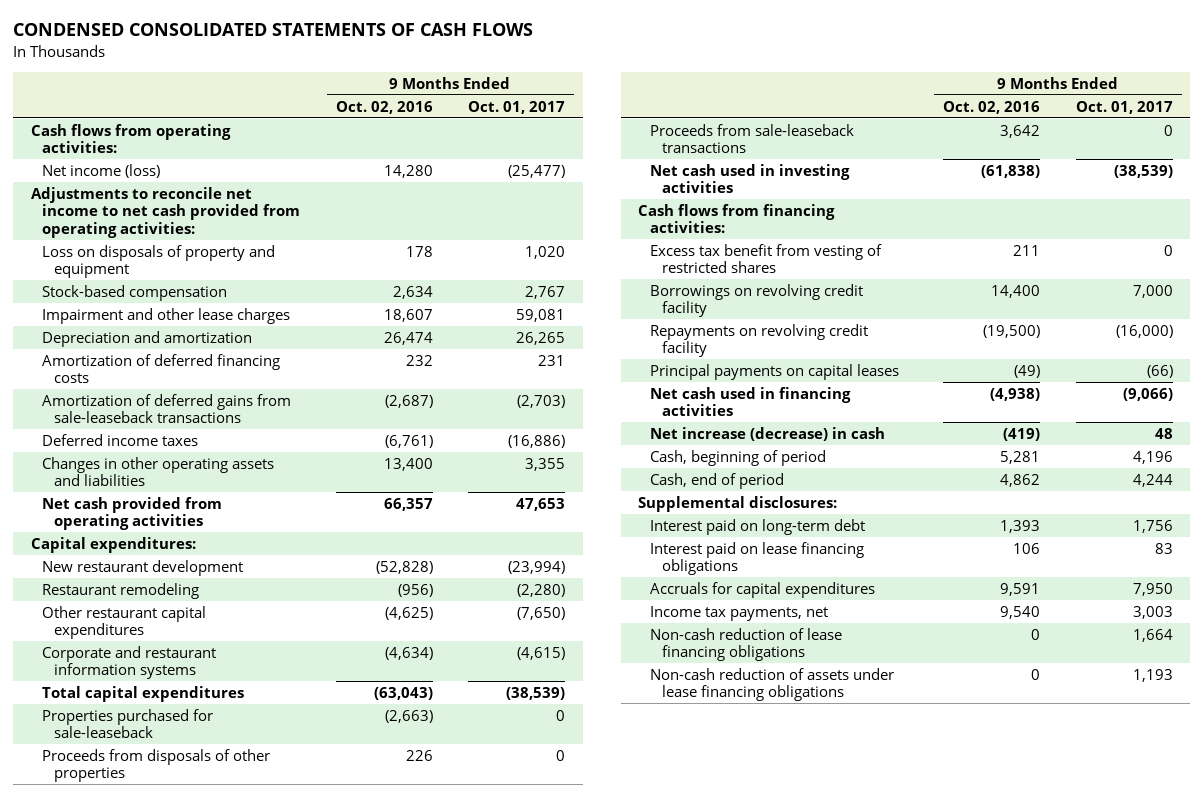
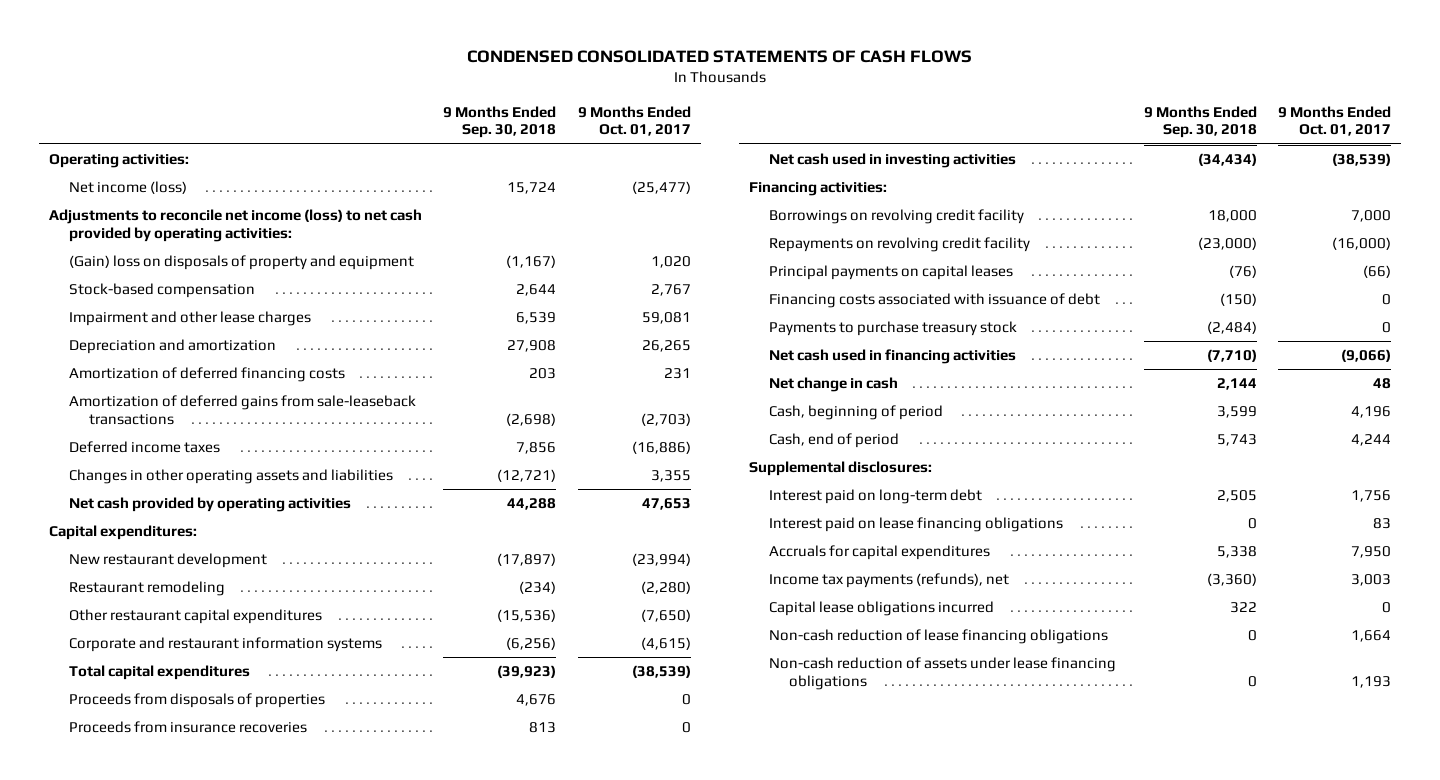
[335,100,433,114] Oct. 02, 2016 -> none
none -> [443,105,557,139] 9 Months Ended Sep. 30, 2018
[30,123,231,154] Cash flows from operating activities: -> [49,154,190,169] Operating activities:
[30,186,301,238] Adjustments to reconcile net income to net cash provided from operating activities: -> [49,209,423,242] Adjustments to reconcile net income (loss) to net cash provided by operating activities:
[42,244,276,279] Loss on disposals of property and equipment -> [69,255,415,271] (Gain) loss on disposals of property and equipment
[42,496,223,531] Net cash provided from operating activities -> [69,497,352,513] Net cash provided by operating activities
[42,708,214,739] Properties purchased for sale-leaseback -> none
[649,123,854,154] Proceeds from sale-leaseback transactions -> none
[42,748,271,783] Proceeds from disposals of other properties -> [69,693,326,709] Proceeds from disposals of properties
none -> [69,721,308,734] Proceeds from insurance recoveries
[649,243,882,274] Excess tax benefit from vesting of restricted shares -> none
[638,203,836,234] Cash flows from financing activities: -> [749,182,888,197] Financing activities:
none -> [769,293,1101,309] Financing costs associated with issuance of debt
none -> [769,321,1018,337] Payments to purchase treasury stock
[649,426,885,441] Net increase (decrease) in cash -> [769,377,899,393] Net change in cash
[649,605,828,621] Income tax payments, net -> [769,573,1010,589] Income tax payments (refunds), net
none -> [769,601,995,617] Capital lease obligations incurred

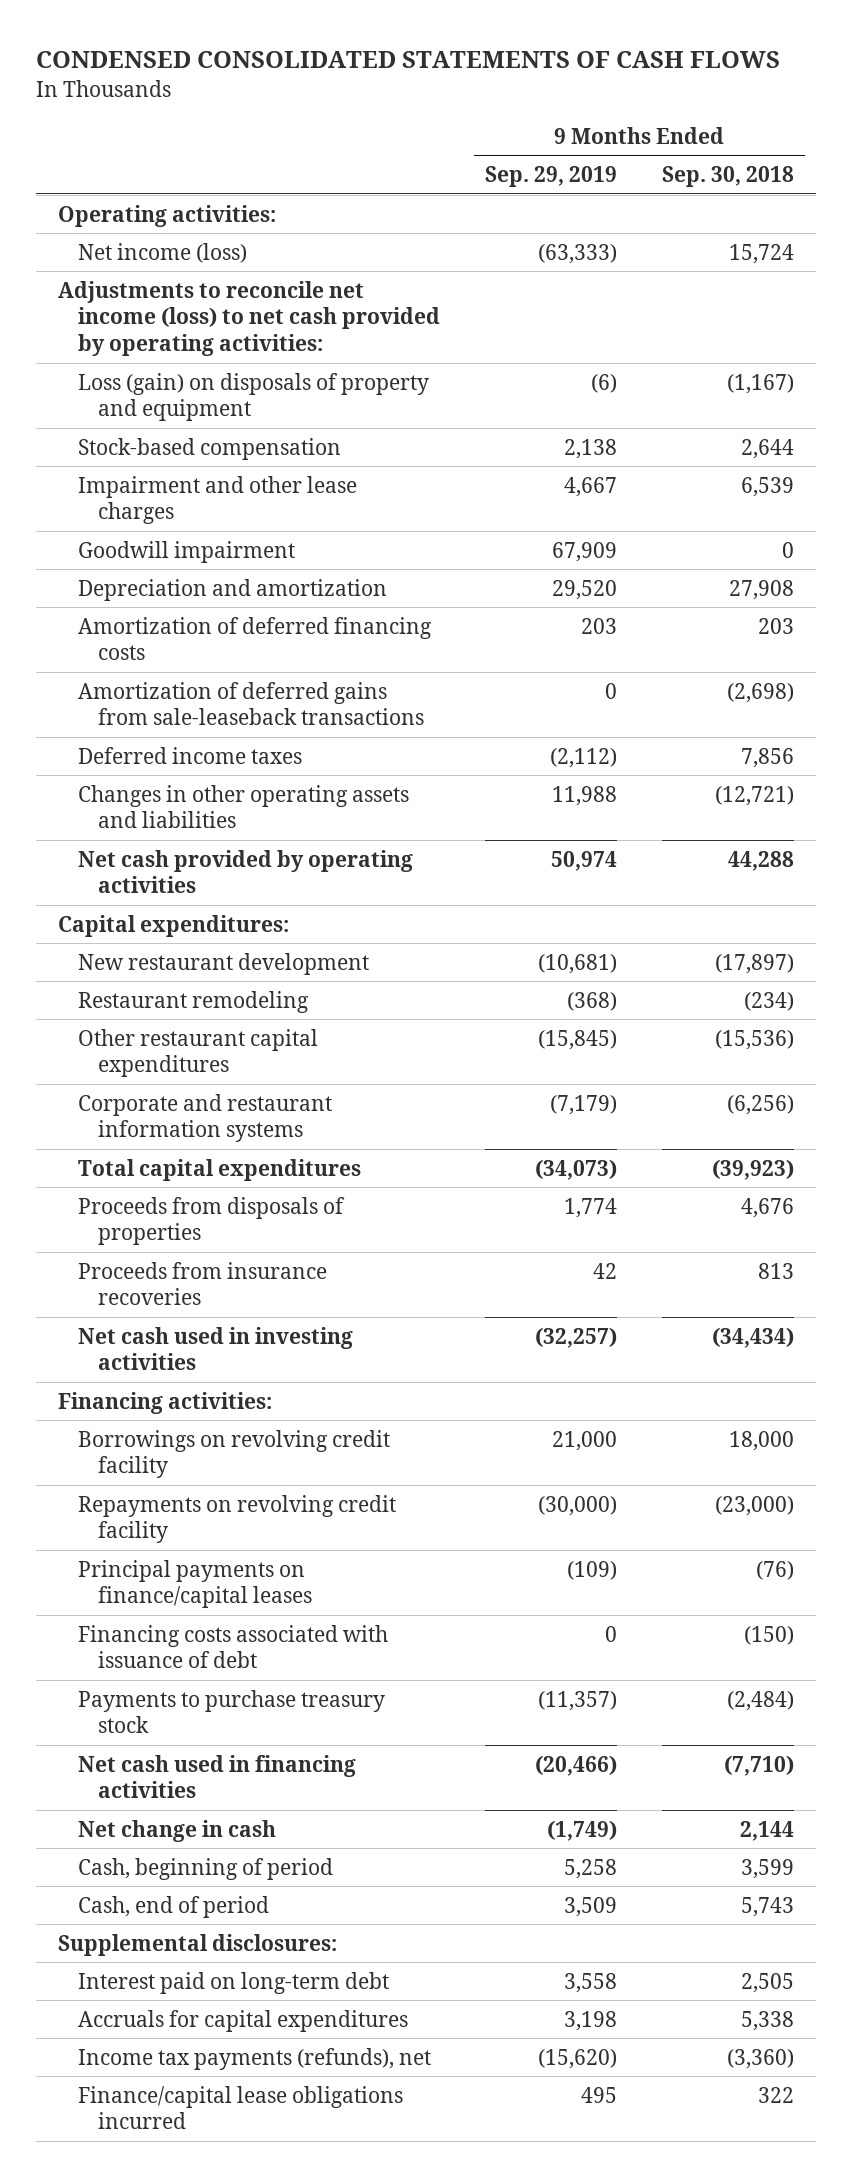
[577,105,691,137] 9 Months Ended Oct. 01, 2017 -> none
none -> [484,166,617,188] Sep. 29, 2019
[69,255,415,271] (Gain) loss on disposals of property and equipment -> [78,372,430,422] Loss (gain) on disposals of property and equipment
none -> [78,540,296,563] Goodwill impairment
[769,265,1014,281] Principal payments on capital leases -> [78,1559,312,1609] Principal payments on finance/capital leases
[769,517,1064,533] Interest paid on lease financing obligations -> none
[769,629,1109,645] Non-cash reduction of lease financing obligations -> none
[769,657,1117,690] Non-cash reduction of assets under lease financing obligations -> none
[769,601,995,617] Capital lease obligations incurred -> [78,2085,404,2130] Finance/capital lease obligations incurred

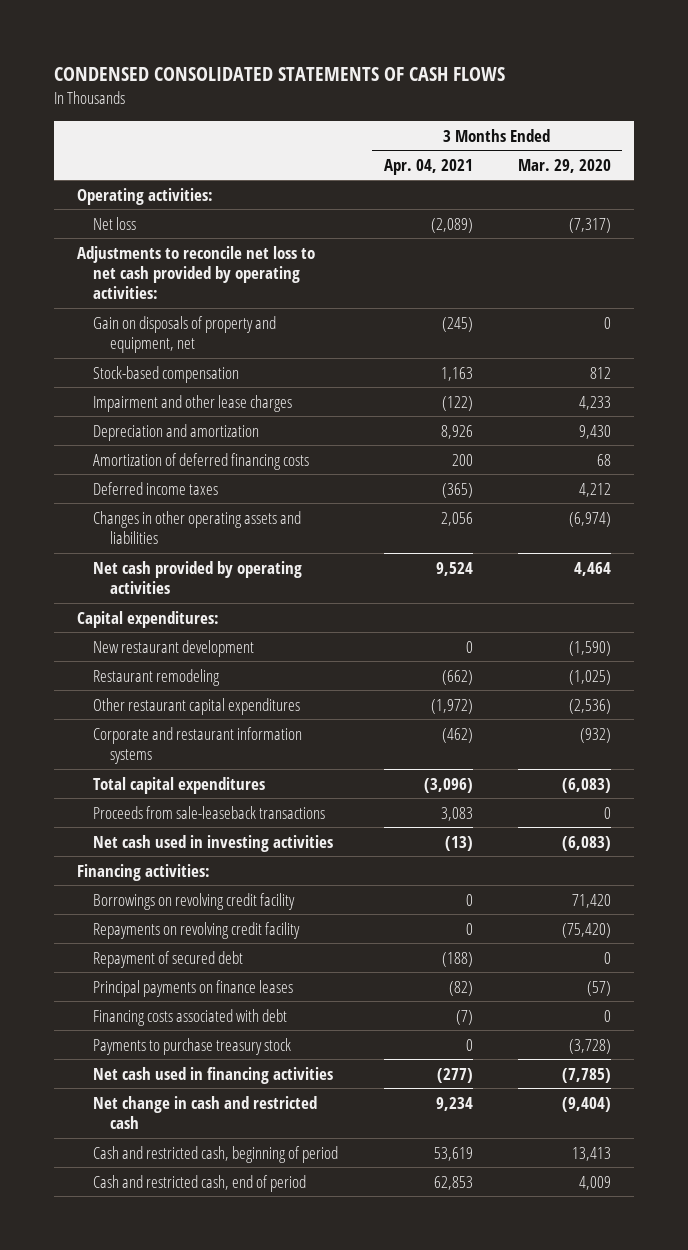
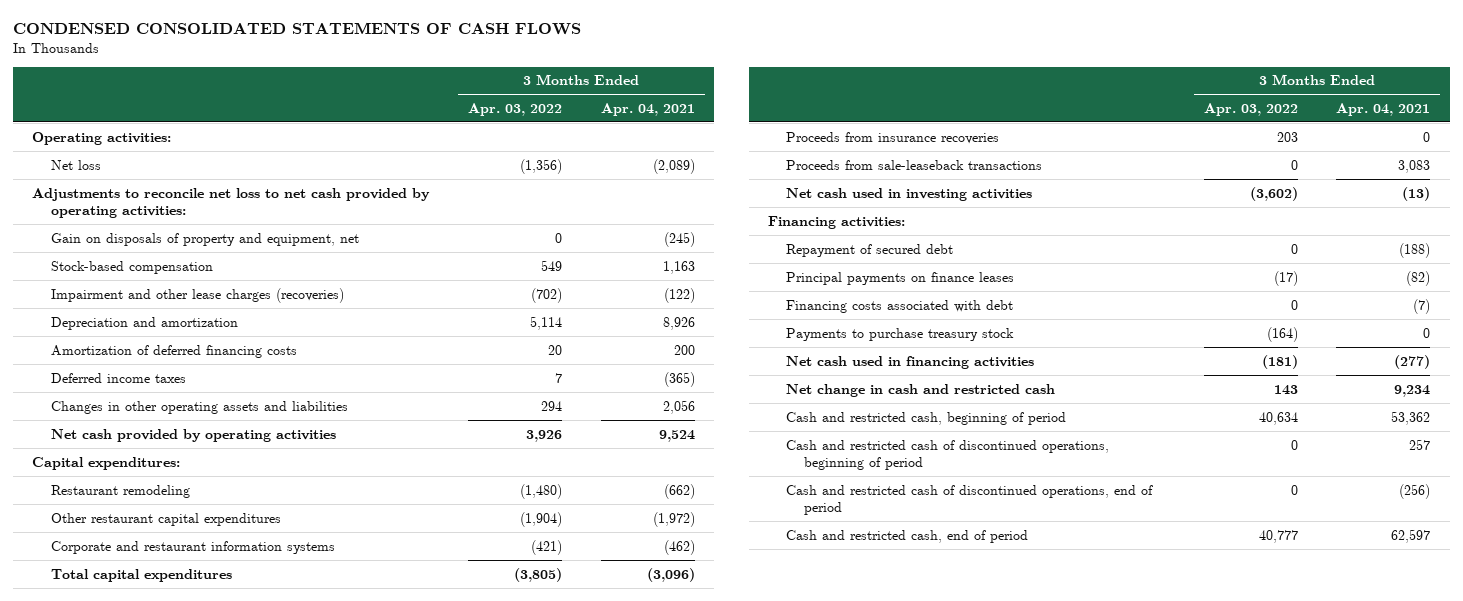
[518,158,612,173] Mar. 29, 2020 -> none
none -> [468,102,563,116] Apr. 03, 2022
[93,394,293,412] Impairment and other lease charges -> [50,287,344,303] Impairment and other lease charges (recoveries)
[93,639,255,657] New restaurant development -> none
none -> [786,131,1000,144] Proceeds from insurance recoveries
[93,892,296,910] Borrowings on revolving credit facility -> none
[93,921,301,939] Repayments on revolving credit facility -> none
[433,1146,473,1161] 53,619 -> [1391,410,1431,425] 53,362
none -> [786,439,1110,470] Cash and restricted cash of discontinued operations, beginning of period
none -> [786,484,1154,515] Cash and restricted cash of discontinued operations, end of period
[433,1175,473,1190] 62,853 -> [1391,528,1431,543] 62,597

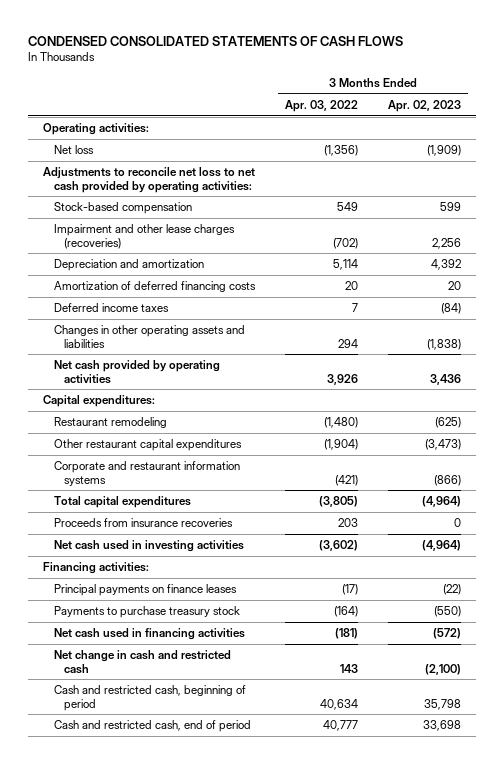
[600,102,695,116] Apr. 04, 2021 -> none
none -> [387,99,461,112] Apr. 02, 2023
[50,232,359,246] Gain on disposals of property and equipment, net -> none
[786,159,1043,170] Proceeds from sale-leaseback transactions -> none
[786,243,954,257] Repayment of secured debt -> none
[786,299,1014,313] Financing costs associated with debt -> none
[786,439,1110,470] Cash and restricted cash of discontinued operations, beginning of period -> none
[786,484,1154,515] Cash and restricted cash of discontinued operations, end of period -> none

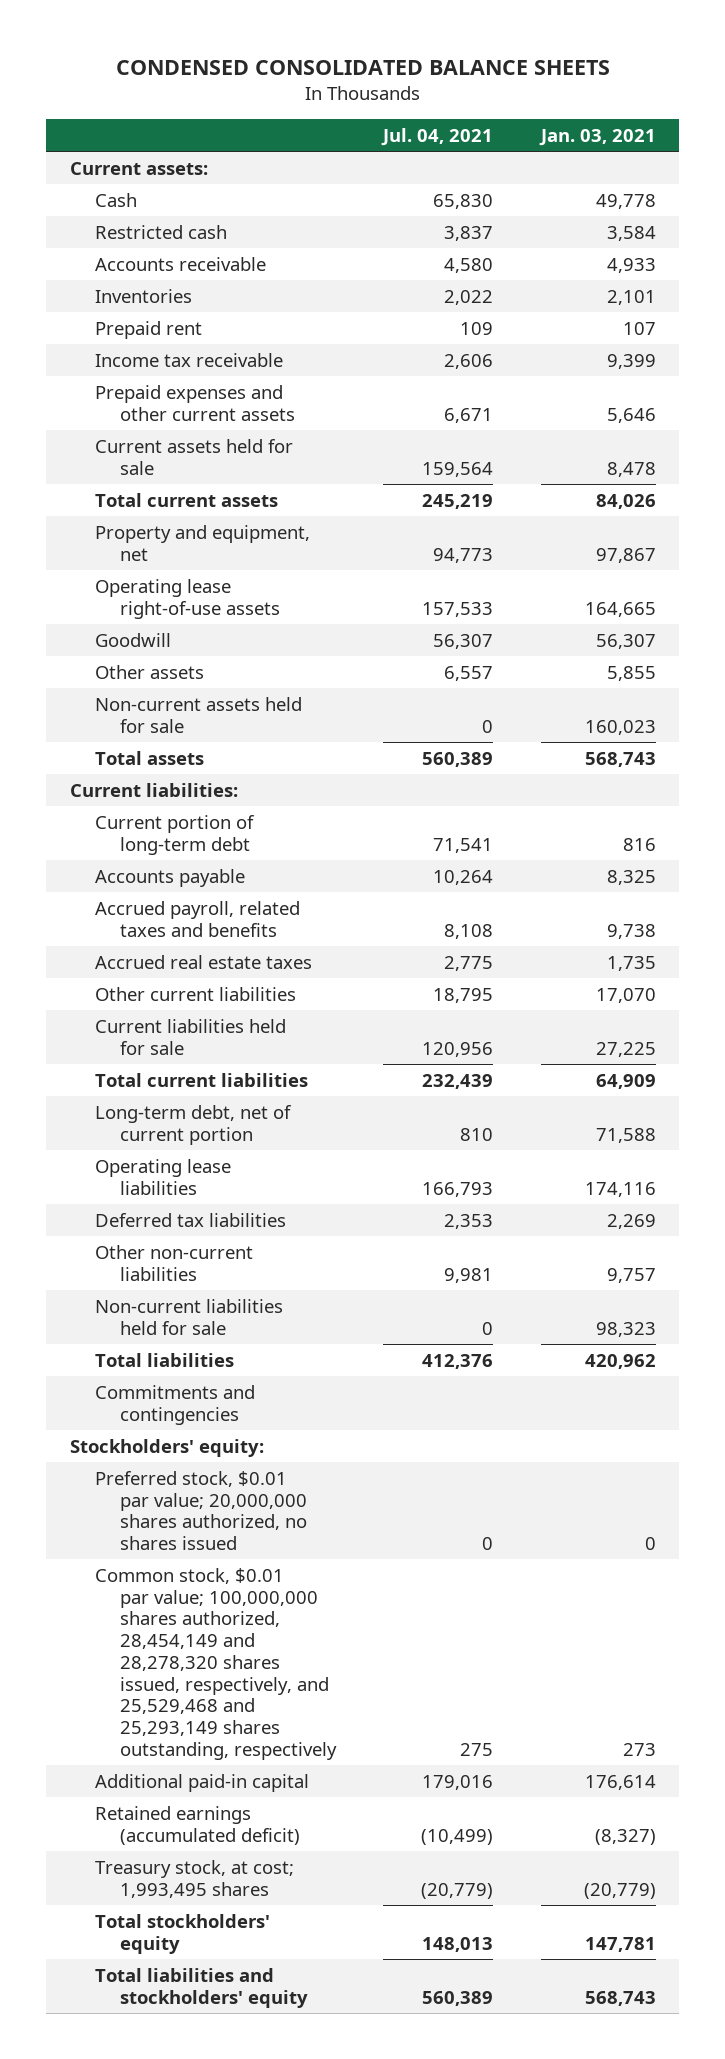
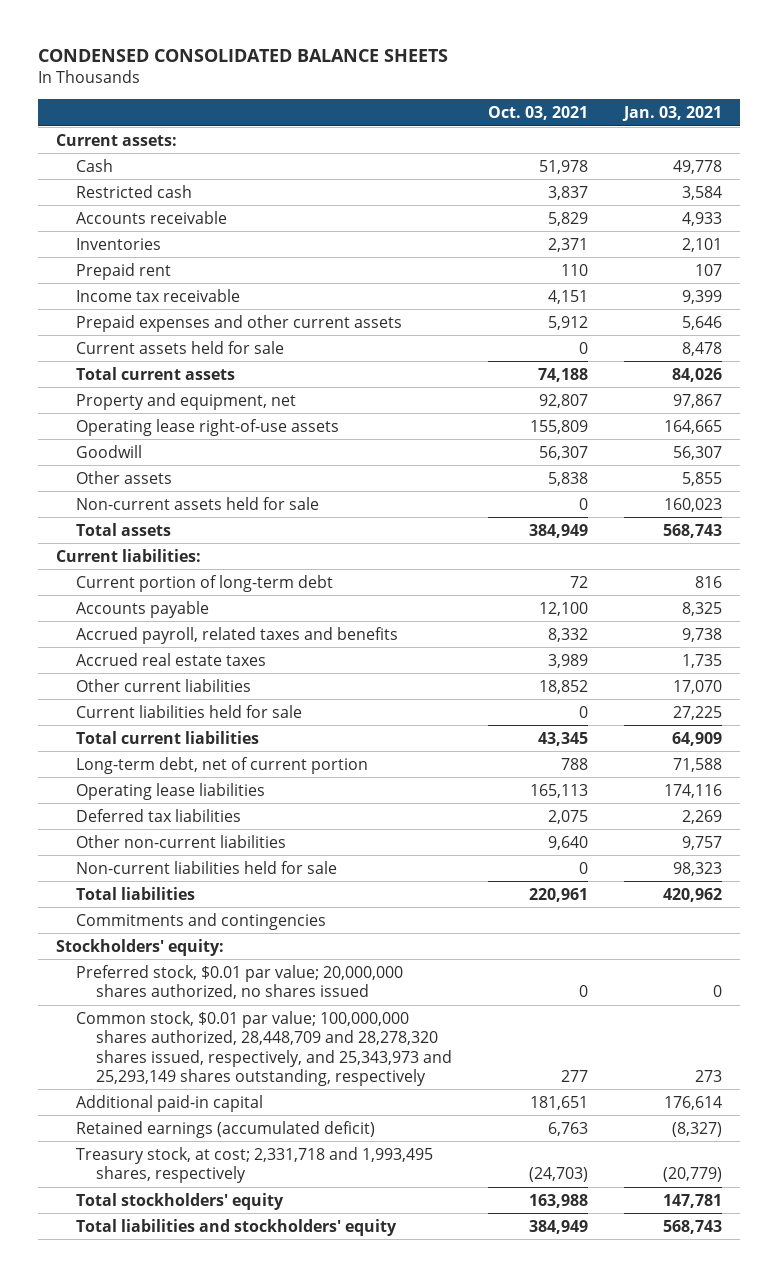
[381,127,494,146] Jul. 04, 2021 -> none
none -> [488,106,589,121] Oct. 03, 2021
[94,1567,337,1760] Common stock, $0.01 par value; 100,000,000 shares authorized, 28,454,149 and 28,278,320 shares issued, respectively, and 25,529,468 and 25,293,149 shares outstanding, respectively -> [75,1010,453,1086] Common stock, $0.01 par value; 100,000,000 shares authorized, 28,448,709 and 28,278,320 shares issued, respectively, and 25,343,973 and 25,293,149 shares outstanding, respectively
[94,1859,294,1898] Treasury stock, at cost; 1,993,495 shares -> [75,1146,433,1184] Treasury stock, at cost; 2,331,718 and 1,993,495 shares, respectively

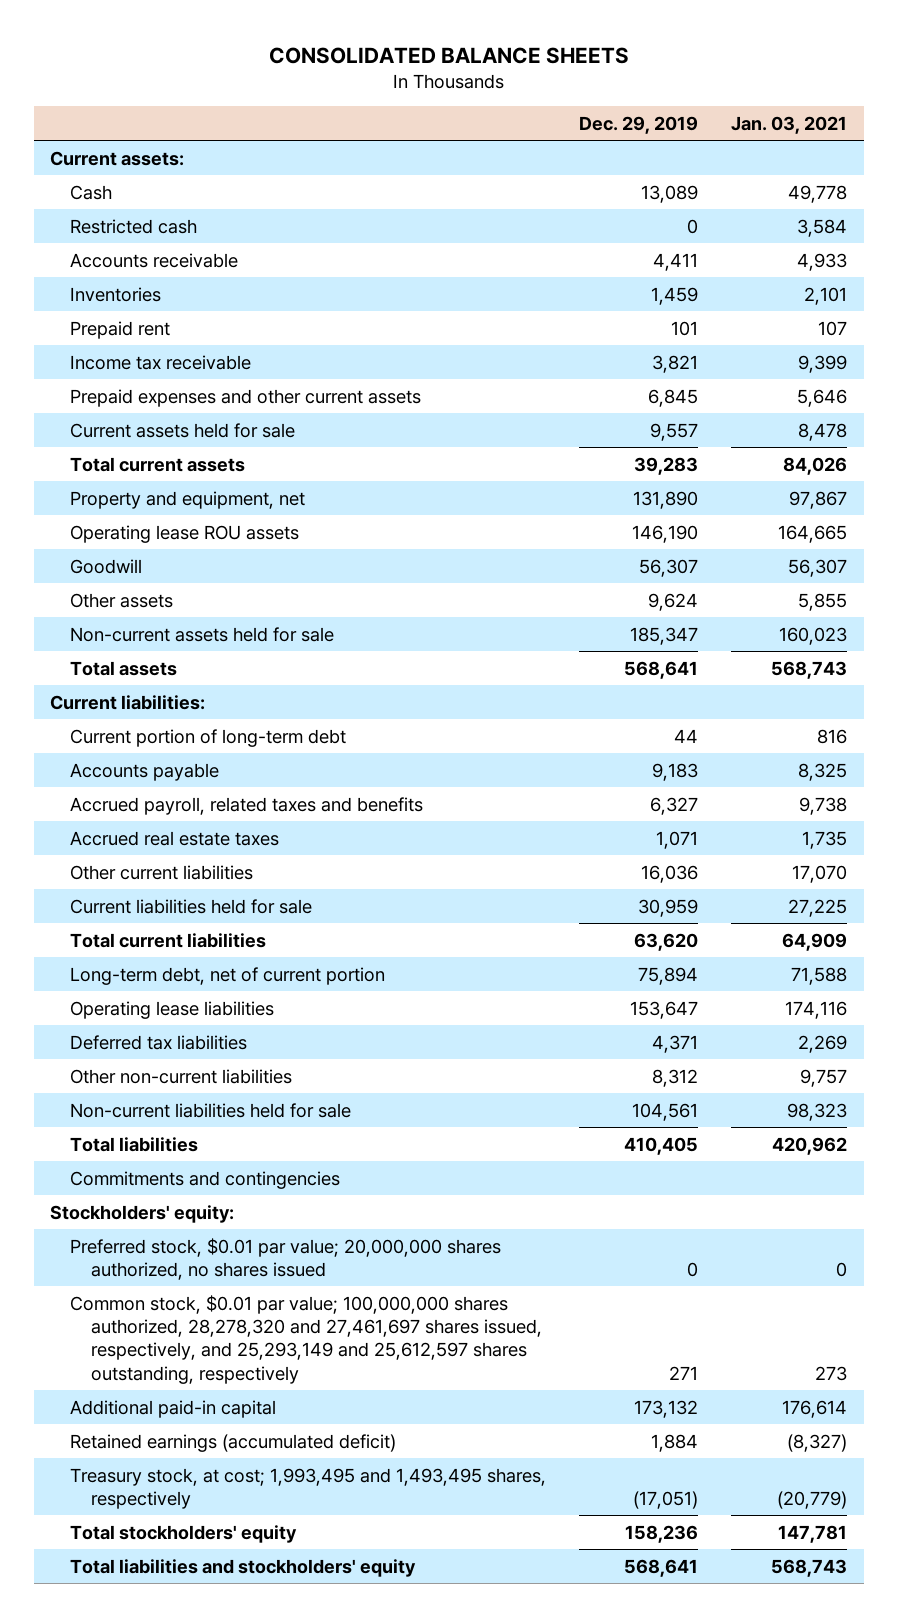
[37,49,448,63] CONDENSED CONSOLIDATED BALANCE SHEETS -> [268,46,629,64] CONSOLIDATED BALANCE SHEETS
[488,106,589,121] Oct. 03, 2021 -> none
none -> [579,115,699,134] Dec. 29, 2019
[75,418,339,436] Operating lease right-of-use assets -> [70,524,300,543] Operating lease ROU assets
[75,1010,453,1086] Common stock, $0.01 par value; 100,000,000 shares authorized, 28,448,709 and 28,278,320 shares issued, respectively, and 25,343,973 and 25,293,149 shares outstanding, respectively -> [70,1294,542,1384] Common stock, $0.01 par value; 100,000,000 shares authorized, 28,278,320 and 27,461,697 shares issued, respectively, and 25,293,149 and 25,612,597 shares outstanding, respectively
[75,1146,433,1184] Treasury stock, at cost; 2,331,718 and 1,993,495 shares, respectively -> [70,1467,547,1509] Treasury stock, at cost; 1,993,495 and 1,493,495 shares, respectively

